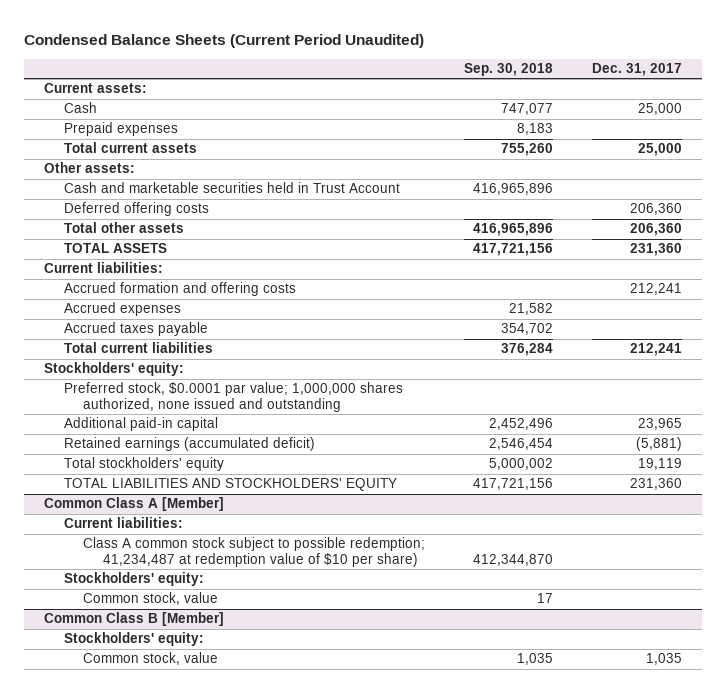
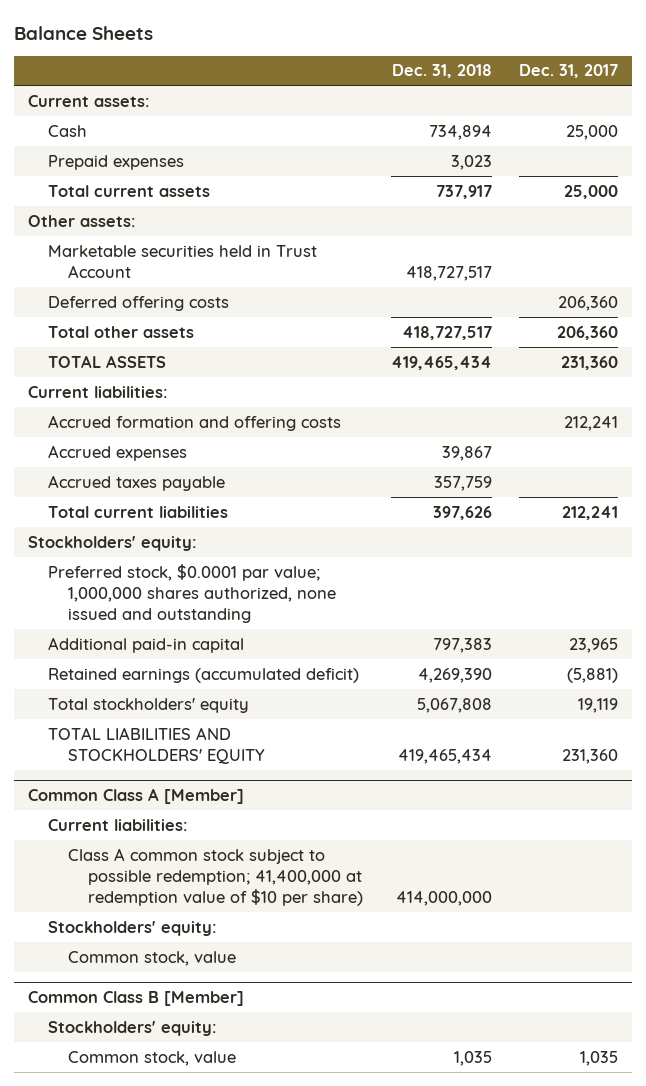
[24,34,425,49] Condensed Balance Sheets (Current Period Unaudited) -> [14,25,154,40] Balance Sheets
[464,63,554,77] Sep. 30, 2018 -> none
none -> [391,64,492,79] Dec. 31, 2018
[63,182,400,194] Cash and marketable securities held in Trust Account -> [47,244,317,278] Marketable securities held in Trust Account
[83,537,426,568] Class A common stock subject to possible redemption; 41,234,487 at redemption value of $10 per share) -> [67,847,363,906] Class A common stock subject to possible redemption; 41,400,000 at redemption value of $10 per share)

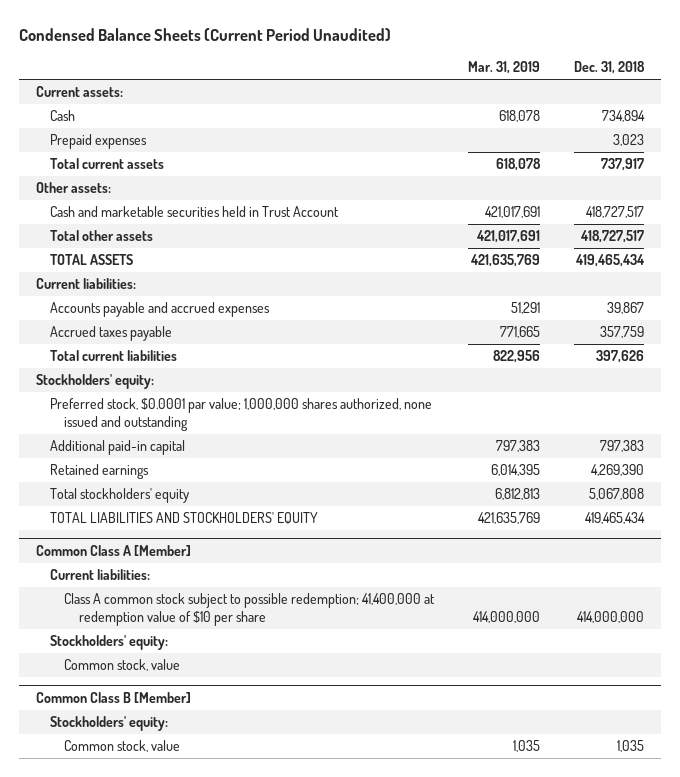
[14,25,154,40] Balance Sheets -> [19,28,392,42] Condensed Balance Sheets (Current Period Unaudited)
[519,64,619,79] Dec. 31, 2017 -> none
none -> [468,61,541,75] Mar. 31, 2019
[47,295,229,311] Deferred offering costs -> none
[47,244,317,278] Marketable securities held in Trust Account -> [50,205,340,217] Cash and marketable securities held in Trust Account
[47,414,341,431] Accrued formation and offering costs -> none
[47,444,187,461] Accrued expenses -> [50,301,271,317] Accounts payable and accrued expenses
[47,667,359,683] Retained earnings (accumulated deficit) -> [50,463,150,479] Retained earnings
[67,847,363,906] Class A common stock subject to possible redemption; 41,400,000 at redemption value of $10 per share) -> [64,592,436,626] Class A common stock subject to possible redemption; 41,400,000 at redemption value of $10 per share

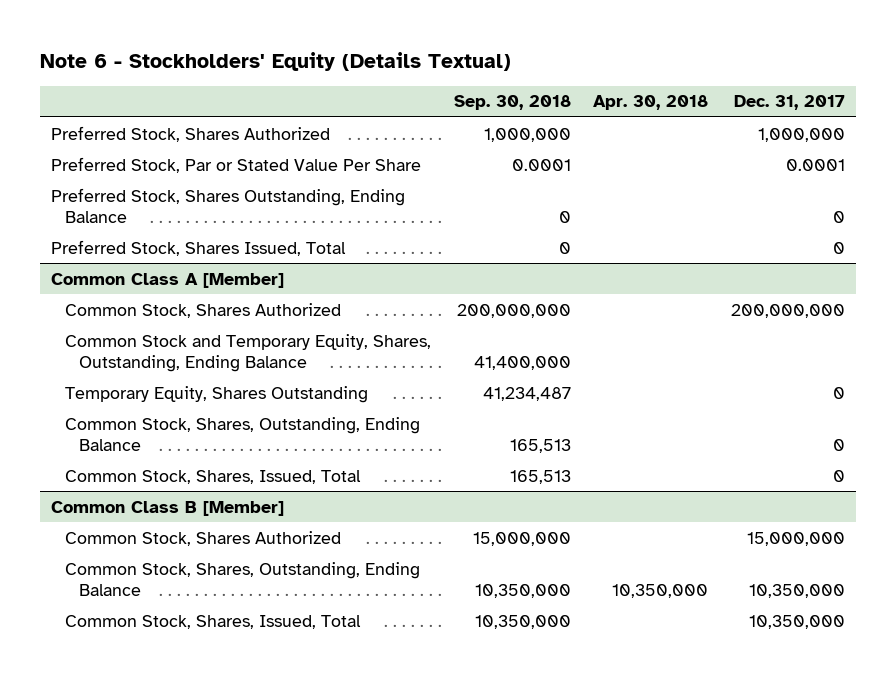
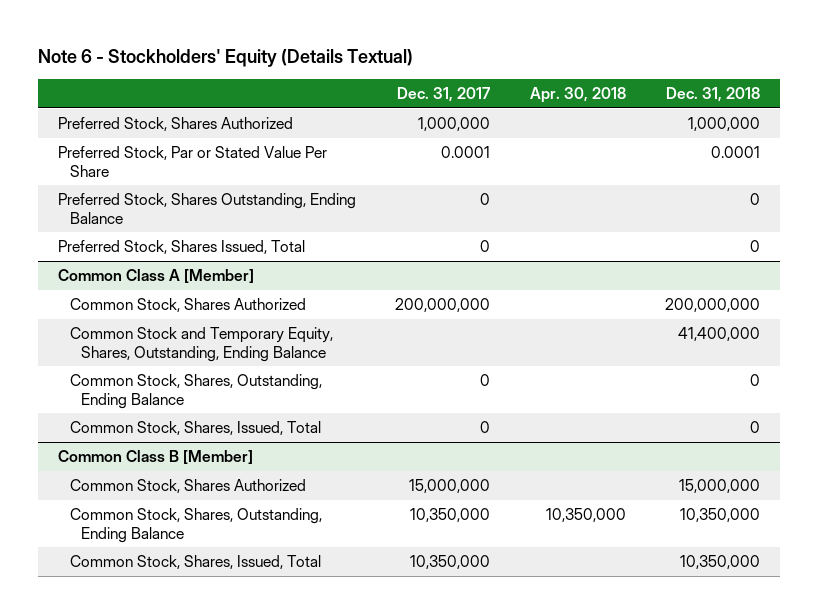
[453,95,571,111] Sep. 30, 2018 -> none
none -> [665,86,760,102] Dec. 31, 2018
[64,385,368,403] Temporary Equity, Shares Outstanding -> none

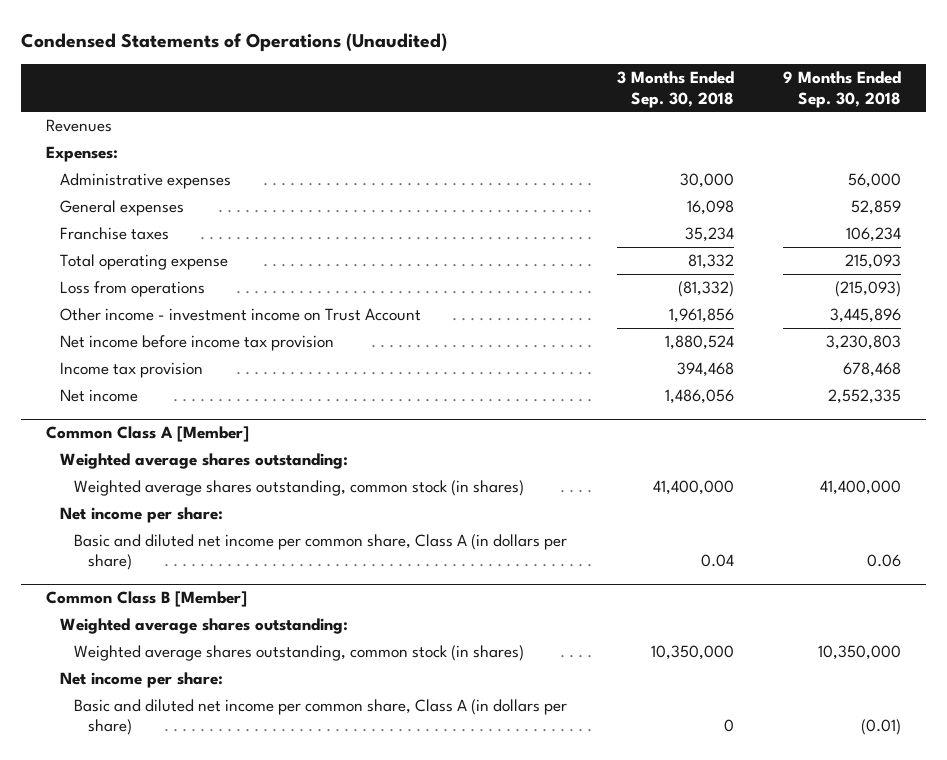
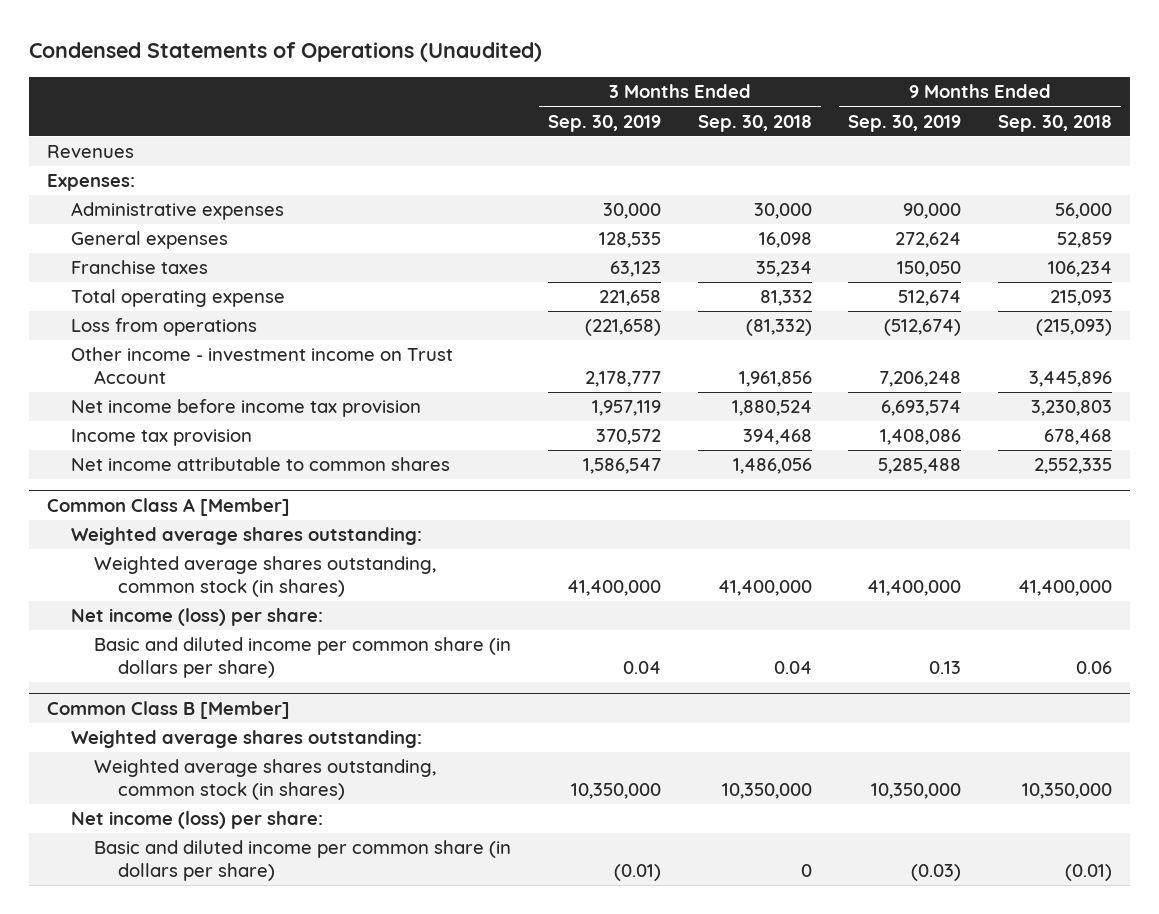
none -> [548,114,662,132] Sep. 30, 2019
none -> [848,114,962,132] Sep. 30, 2019
[60,388,139,402] Net income -> [70,457,450,472] Net income attributable to common shares
[60,506,224,523] Net income per share: -> [70,608,323,627] Net income (loss) per share:
[74,533,568,571] Basic and diluted net income per common share, Class A (in dollars per share) -> [94,637,512,678] Basic and diluted income per common share (in dollars per share)
[60,671,224,688] Net income per share: -> [70,811,323,830] Net income (loss) per share:
[74,698,568,736] Basic and diluted net income per common share, Class A (in dollars per share) -> [94,840,512,881] Basic and diluted income per common share (in dollars per share)

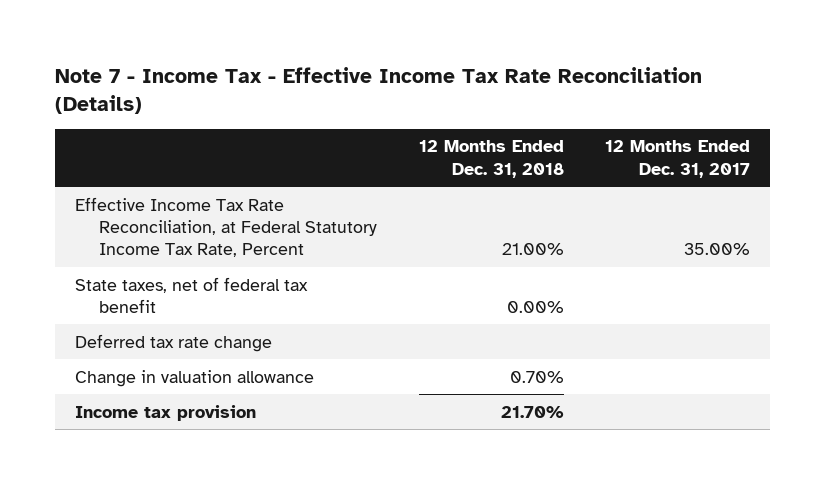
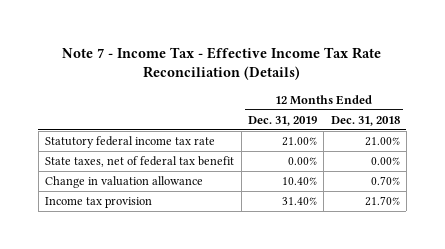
[604,140,750,178] 12 Months Ended Dec. 31, 2017 -> none
none -> [247,115,317,126] Dec. 31, 2019
[75,196,378,258] Effective Income Tax Rate Reconciliation, at Federal Statutory Income Tax Rate, Percent -> [45,136,216,149] Statutory federal income tax rate
[75,333,273,352] Deferred tax rate change -> none

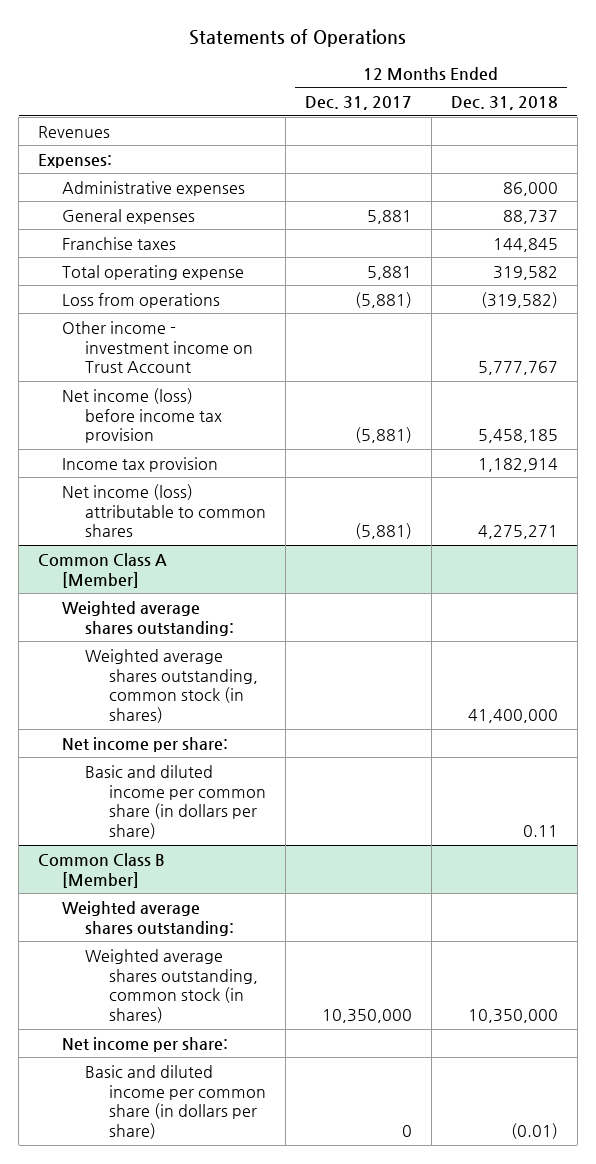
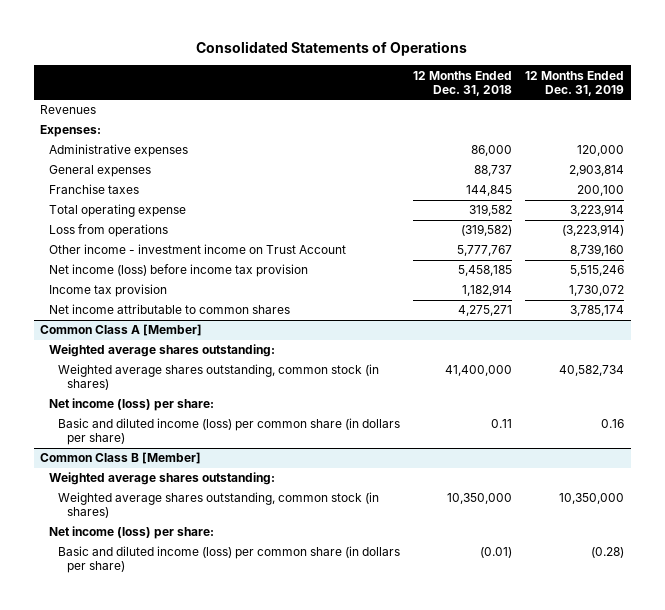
[188,29,406,48] Statements of Operations -> [196,40,468,56] Consolidated Statements of Operations
[305,95,413,110] Dec. 31, 2017 -> none
none -> [525,70,625,96] 12 Months Ended Dec. 31, 2019
[61,483,267,538] Net income (loss) attributable to common shares -> [49,304,291,315] Net income attributable to common shares
[61,736,228,752] Net income per share: -> [49,398,215,412] Net income (loss) per share:
[85,764,266,840] Basic and diluted income per common share (in dollars per share) -> [58,418,401,446] Basic and diluted income (loss) per common share (in dollars per share)
[61,1036,228,1052] Net income per share: -> [49,526,215,540] Net income (loss) per share:
[85,1064,266,1140] Basic and diluted income per common share (in dollars per share) -> [58,546,401,574] Basic and diluted income (loss) per common share (in dollars per share)

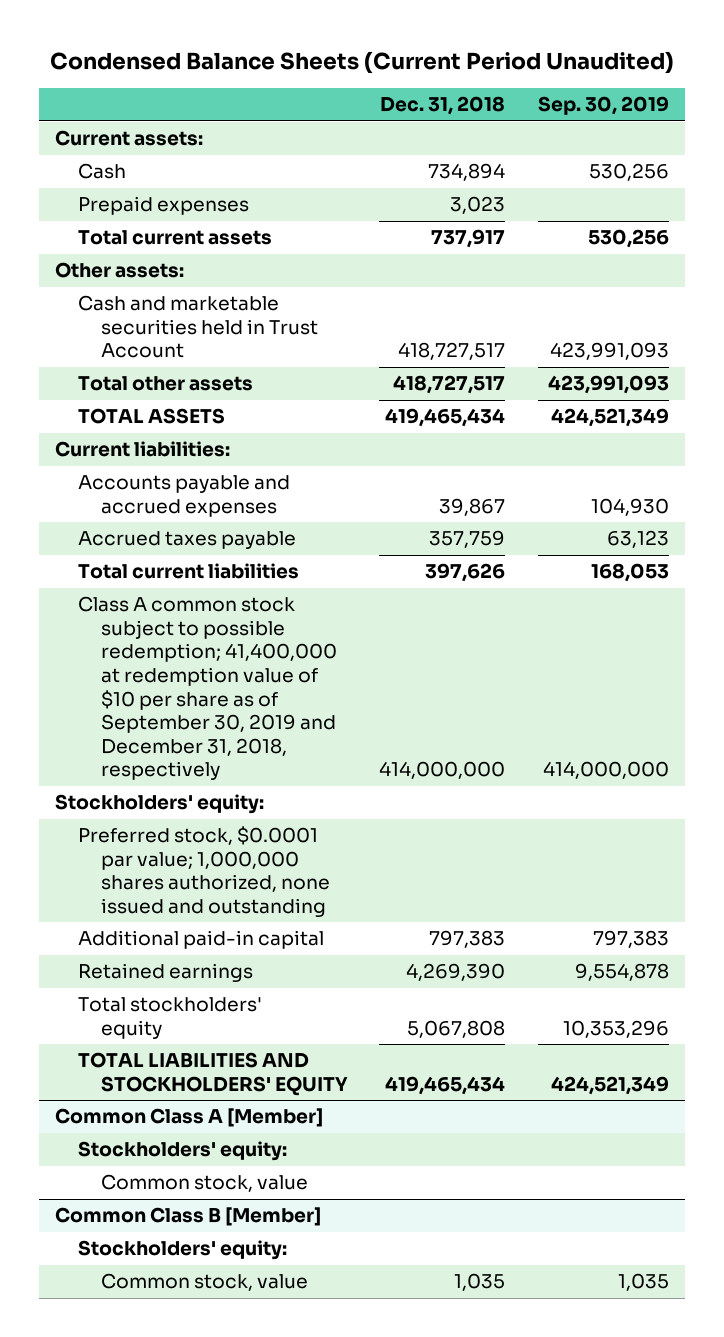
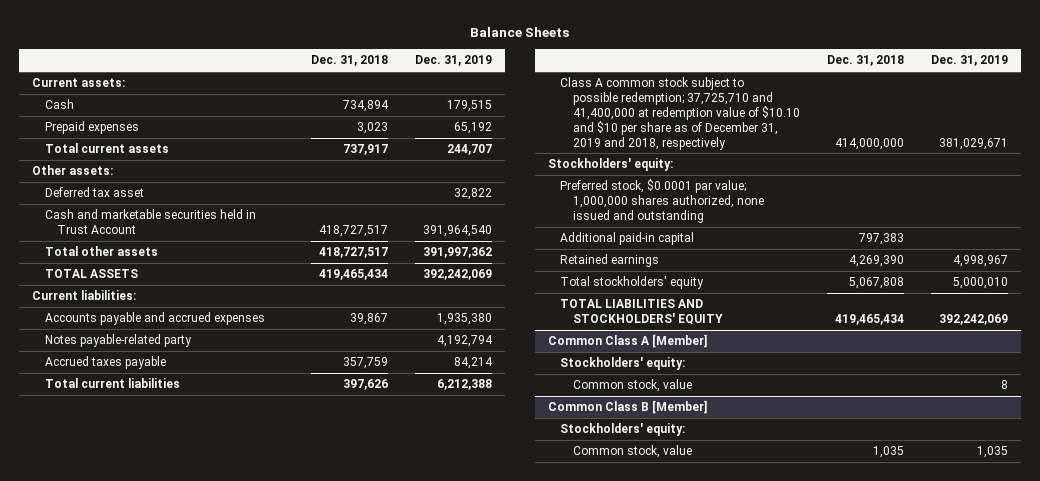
[50,50,675,74] Condensed Balance Sheets (Current Period Unaudited) -> [469,27,569,38] Balance Sheets
[537,96,669,116] Sep. 30, 2019 -> none
none -> [414,55,492,67] Dec. 31, 2019
none -> [44,187,144,198] Deferred tax asset
none -> [44,334,192,348] Notes payable-related party
[78,596,338,781] Class A common stock subject to possible redemption; 41,400,000 at redemption value of $10 per share as of September 30, 2019 and December 31, 2018, respectively -> [560,77,801,150] Class A common stock subject to possible redemption; 37,725,710 and 41,400,000 at redemption value of $10.10 and $10 per share as of December 31, 2019 and 2018, respectively

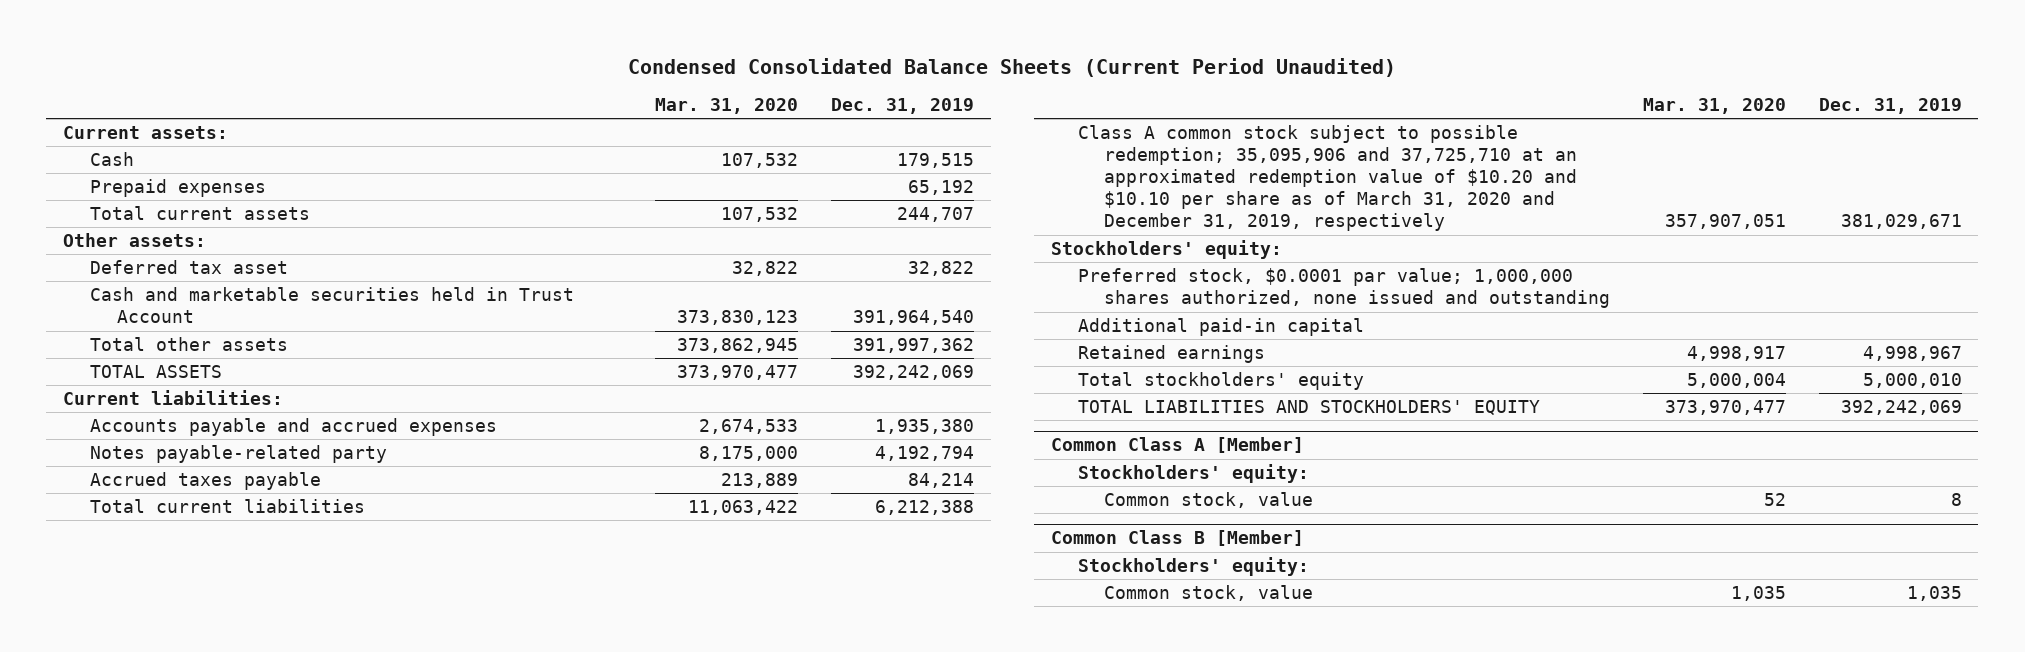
[469,27,569,38] Balance Sheets -> [628,57,1397,77] Condensed Consolidated Balance Sheets (Current Period Unaudited)
[310,55,388,67] Dec. 31, 2018 -> none
none -> [655,98,799,115] Mar. 31, 2020
[560,77,801,150] Class A common stock subject to possible redemption; 37,725,710 and 41,400,000 at redemption value of $10.10 and $10 per share as of December 31, 2019 and 2018, respectively -> [1077,125,1578,232] Class A common stock subject to possible redemption; 35,095,906 and 37,725,710 at an approximated redemption value of $10.20 and $10.10 per share as of March 31, 2020 and December 31, 2019, respectively

